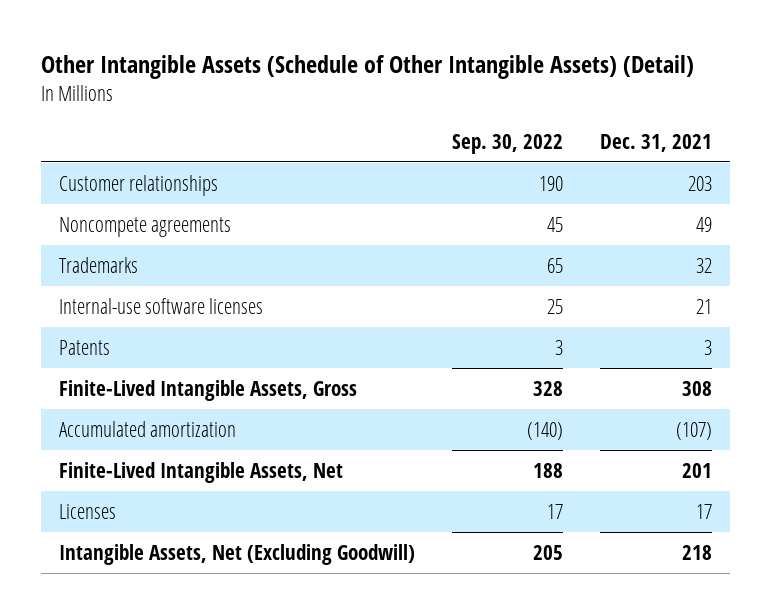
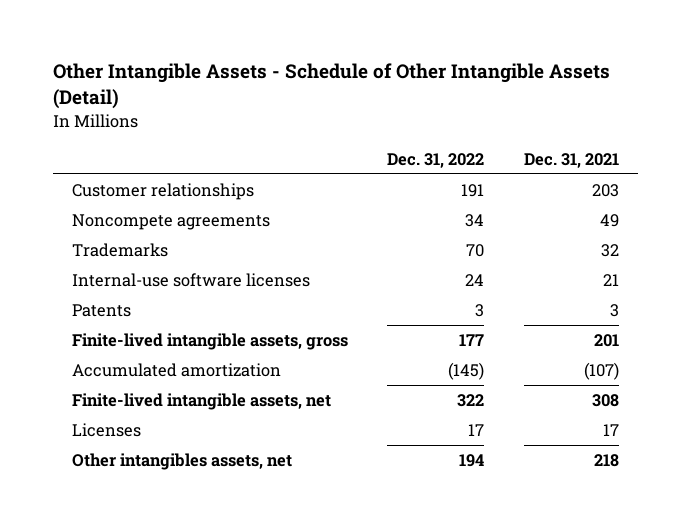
[41,55,695,80] Other Intangible Assets (Schedule of Other Intangible Assets) (Detail) -> [52,63,610,110] Other Intangible Assets - Schedule of Other Intangible Assets (Detail)
[451,133,563,154] Sep. 30, 2022 -> none
none -> [387,152,485,168] Dec. 31, 2022
[59,379,358,401] Finite-Lived Intangible Assets, Gross -> [72,333,349,351] Finite-lived intangible assets, gross
[681,380,712,396] 308 -> [593,334,619,348] 201
[59,461,344,483] Finite-Lived Intangible Assets, Net -> [72,393,332,411] Finite-lived intangible assets, net
[681,462,712,478] 201 -> [591,394,619,408] 308
[59,543,416,565] Intangible Assets, Net (Excluding Goodwill) -> [72,453,293,471] Other intangibles assets, net

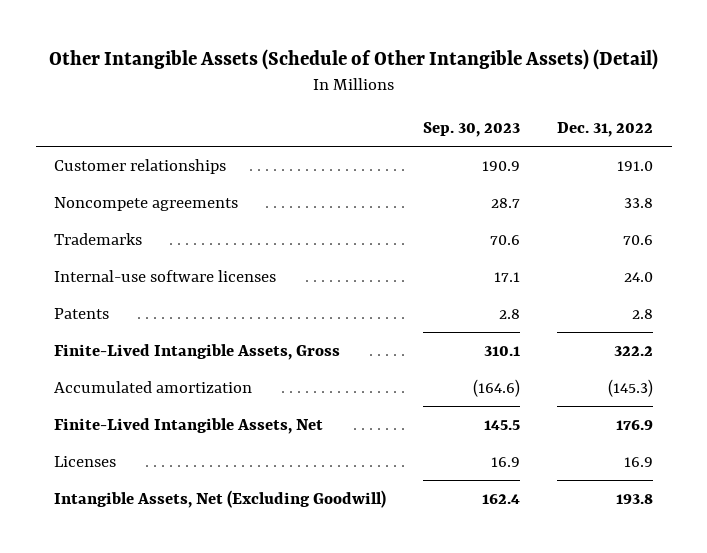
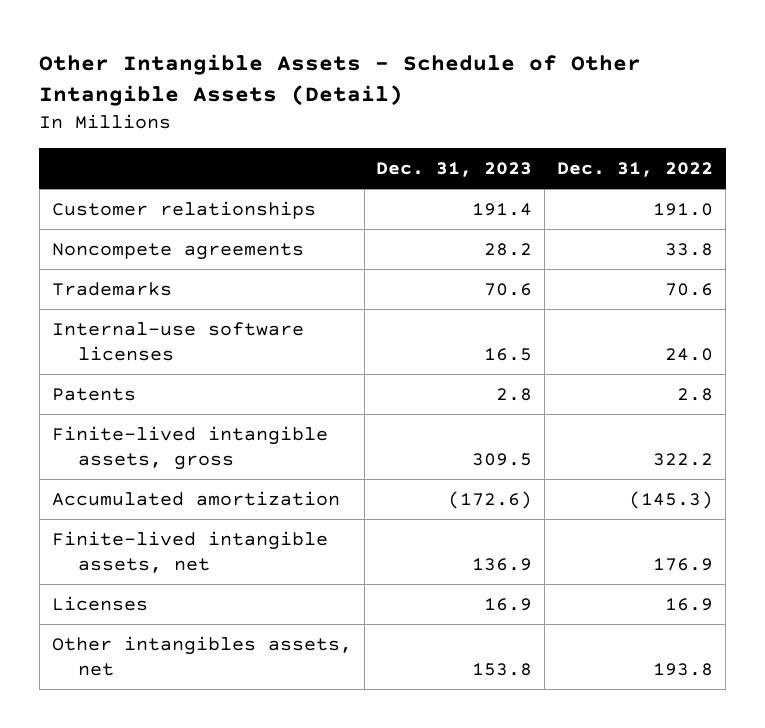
[48,48,658,70] Other Intangible Assets (Schedule of Other Intangible Assets) (Detail) -> [39,54,642,107] Other Intangible Assets - Schedule of Other Intangible Assets (Detail)
[423,122,521,138] Sep. 30, 2023 -> none
none -> [376,161,533,177] Dec. 31, 2023
[54,344,341,361] Finite-Lived Intangible Assets, Gross -> [51,426,328,470] Finite-lived intangible assets, gross
[54,418,324,435] Finite-Lived Intangible Assets, Net -> [51,531,328,573] Finite-lived intangible assets, net
[54,490,387,509] Intangible Assets, Net (Excluding Goodwill) -> [51,636,352,676] Other intangibles assets, net

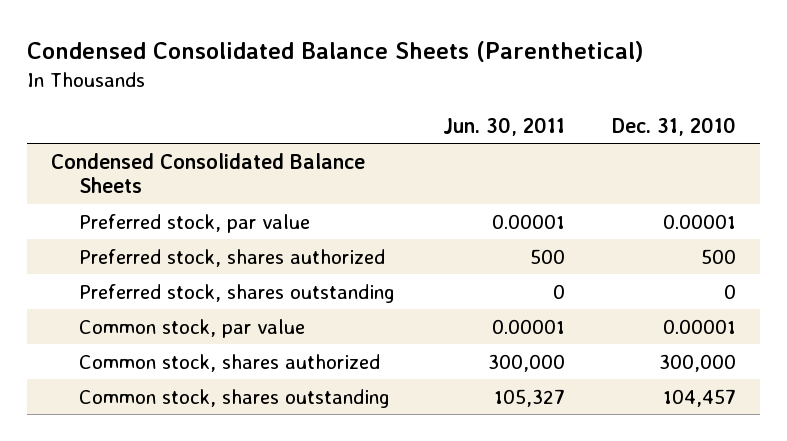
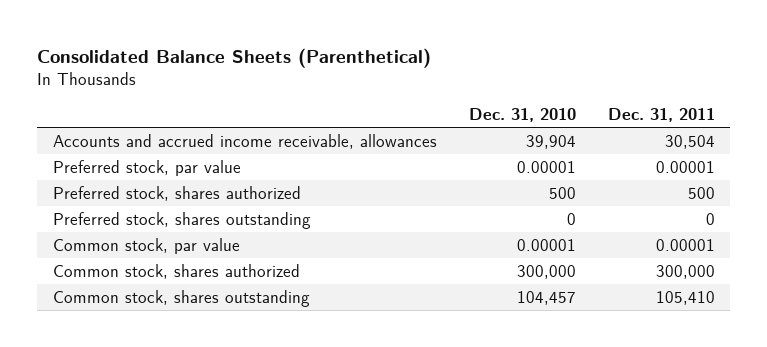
[26,41,644,63] Condensed Consolidated Balance Sheets (Parenthetical) -> [36,47,431,68] Consolidated Balance Sheets (Parenthetical)
[442,116,565,136] Jun. 30, 2011 -> none
none -> [607,108,715,123] Dec. 31, 2011
[50,152,365,194] Condensed Consolidated Balance Sheets -> none
none -> [52,133,437,149] Accounts and accrued income receivable, allowances

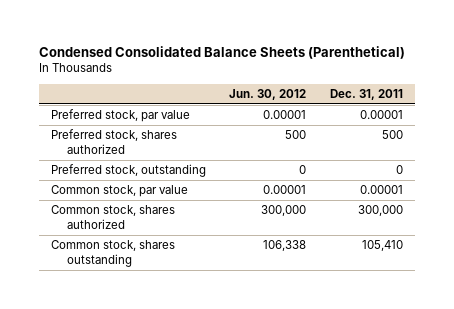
[36,47,431,68] Consolidated Balance Sheets (Parenthetical) -> [39,45,406,59] Condensed Consolidated Balance Sheets (Parenthetical)
[468,108,576,123] Dec. 31, 2010 -> none
none -> [229,89,307,101] Jun. 30, 2012
[52,133,437,149] Accounts and accrued income receivable, allowances -> none
[52,211,311,229] Preferred stock, shares outstanding -> [50,164,206,178] Preferred stock, outstanding

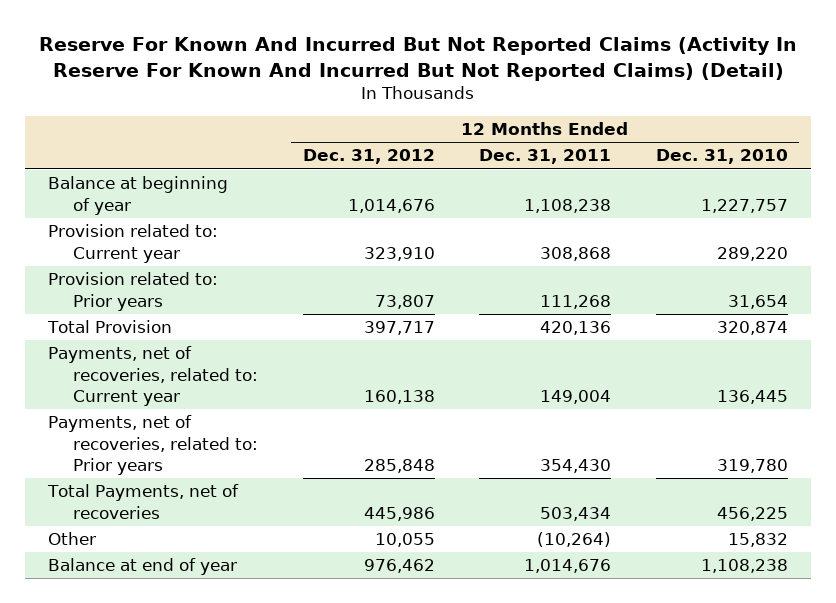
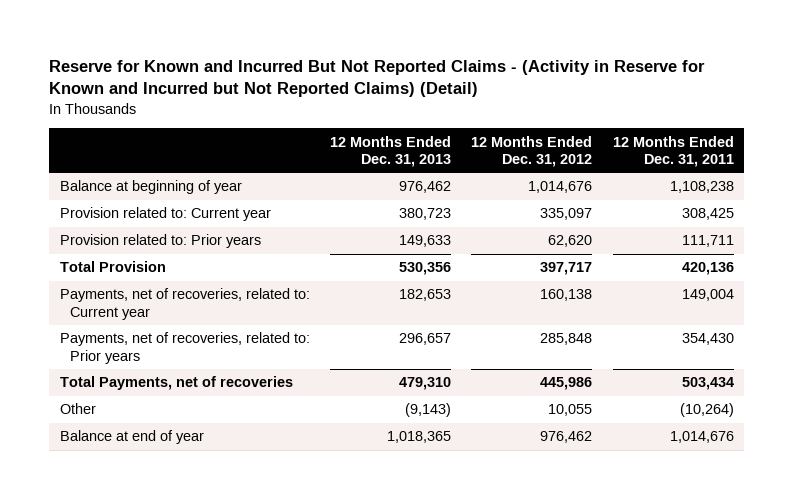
[38,36,797,81] Reserve For Known And Incurred But Not Reported Claims (Activity In Reserve For Known And Incurred But Not Reported Claims) (Detail) -> [49,59,706,98] Reserve for Known and Incurred But Not Reported Claims - (Activity in Reserve for Known and Incurred but Not Reported Claims) (Detail)
[656,149,789,165] Dec. 31, 2010 -> none
none -> [329,135,451,167] 12 Months Ended Dec. 31, 2013
[363,246,435,261] 323,910 -> [540,208,593,221] 335,097
[540,246,612,261] 308,868 -> [681,208,734,221] 308,425
[374,294,435,309] 73,807 -> [548,235,593,248] 62,620
[540,294,612,309] 111,268 -> [681,235,734,248] 111,711

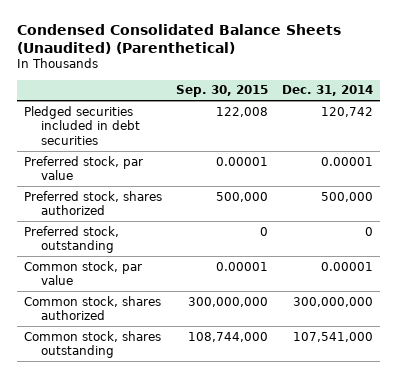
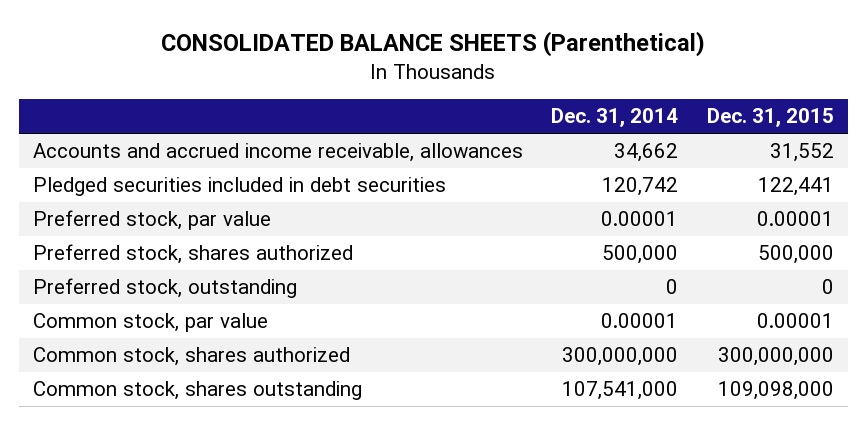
[16,23,341,54] Condensed Consolidated Balance Sheets (Unaudited) (Parenthetical) -> [161,30,706,57] CONSOLIDATED BALANCE SHEETS (Parenthetical)
[176,85,269,98] Sep. 30, 2015 -> none
none -> [706,108,834,128] Dec. 31, 2015
none -> [32,143,523,163] Accounts and accrued income receivable, allowances

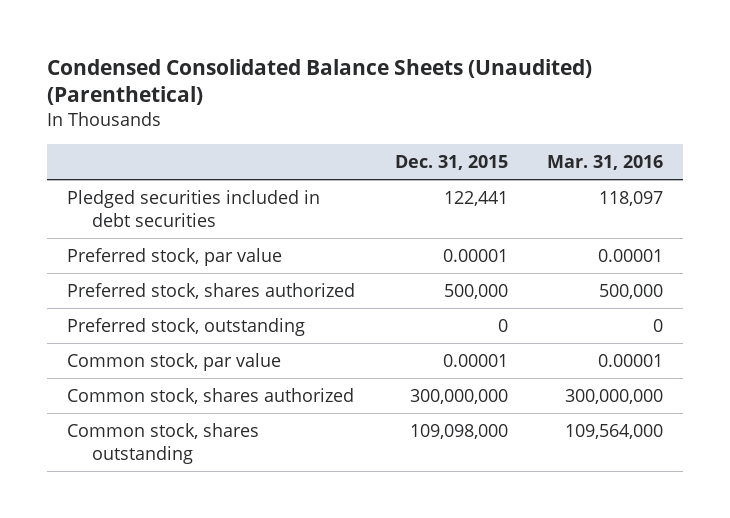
[161,30,706,57] CONSOLIDATED BALANCE SHEETS (Parenthetical) -> [47,58,593,106] Condensed Consolidated Balance Sheets (Unaudited) (Parenthetical)
[551,108,679,128] Dec. 31, 2014 -> none
none -> [547,155,664,171] Mar. 31, 2016
[32,143,523,163] Accounts and accrued income receivable, allowances -> none

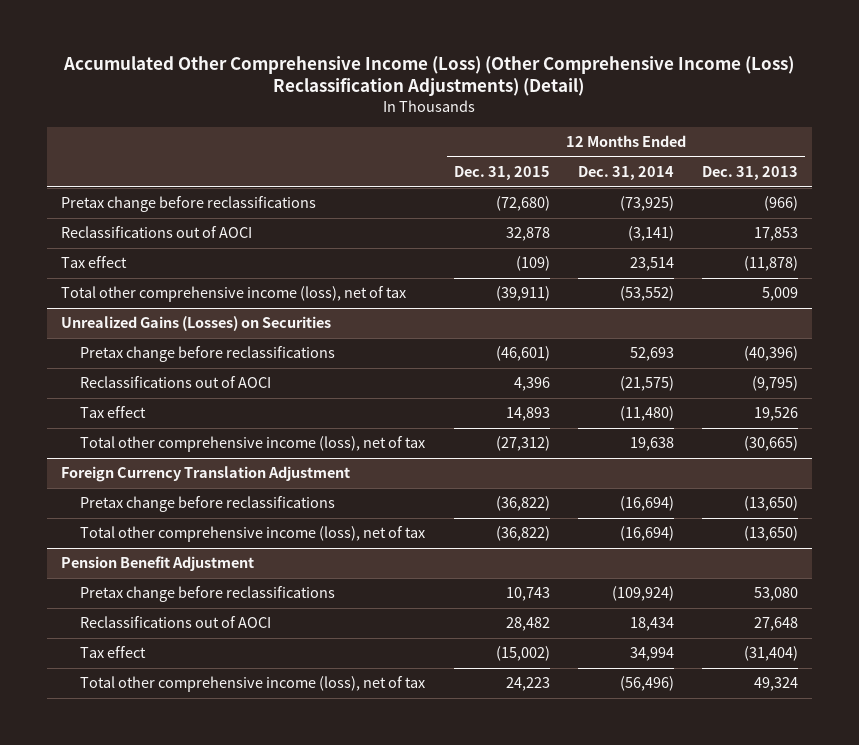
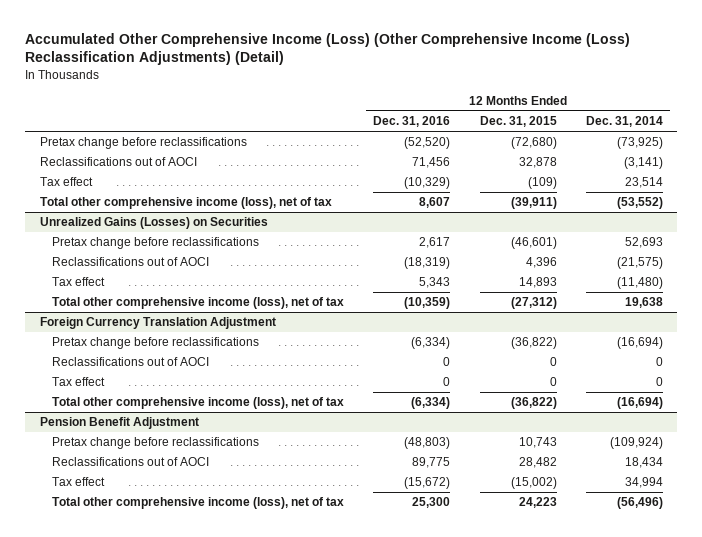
[701,166,798,181] Dec. 31, 2013 -> none
none -> [373,116,451,128] Dec. 31, 2016
none -> [52,357,210,367] Reclassifications out of AOCI
none -> [52,377,106,387] Tax effect

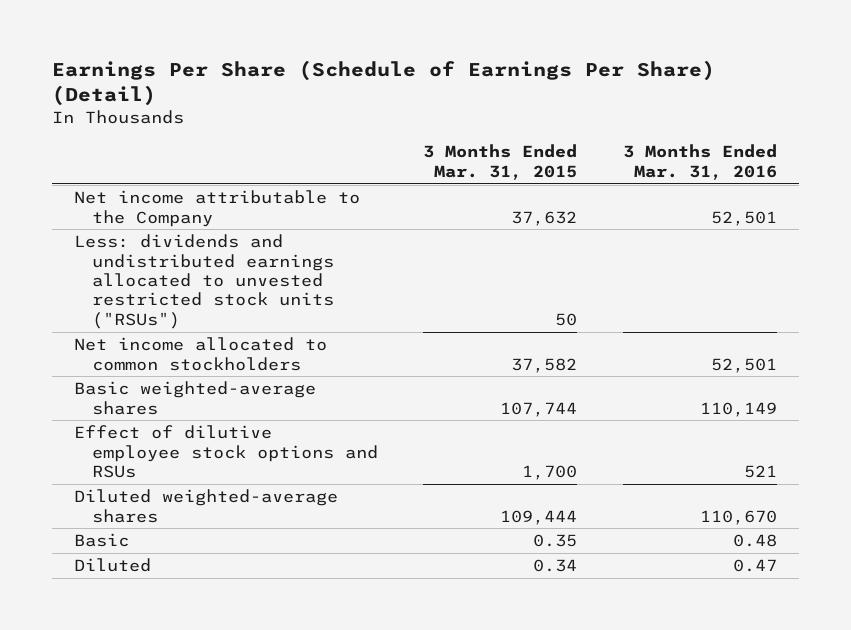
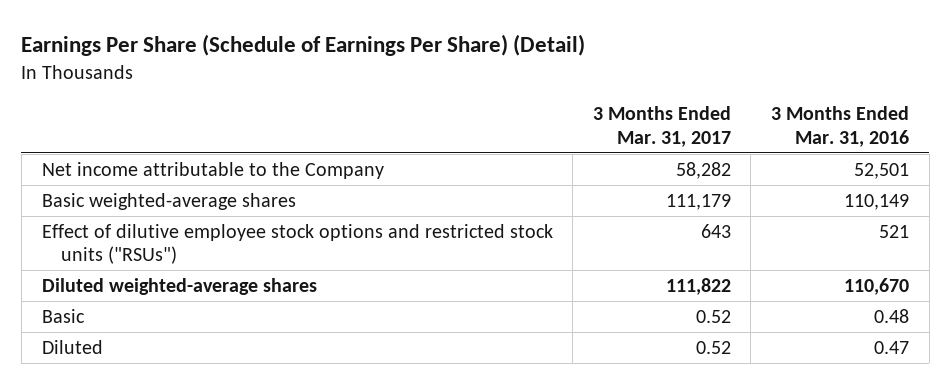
[423,144,578,180] 3 Months Ended Mar. 31, 2015 -> none
none -> [592,106,731,147] 3 Months Ended Mar. 31, 2017
[74,234,334,329] Less: dividends and undistributed earnings allocated to unvested restricted stock units ("RSUs") -> none
[74,337,328,371] Net income allocated to common stockholders -> none
[74,425,378,478] Effect of dilutive employee stock options and RSUs -> [41,223,553,265] Effect of dilutive employee stock options and restricted stock units ("RSUs")

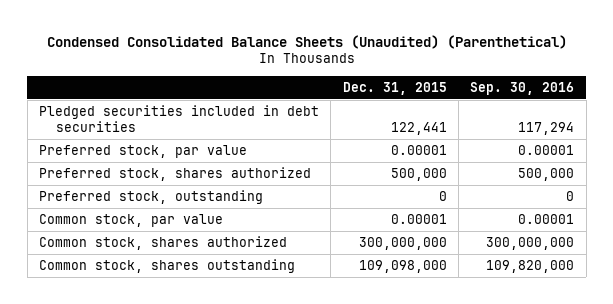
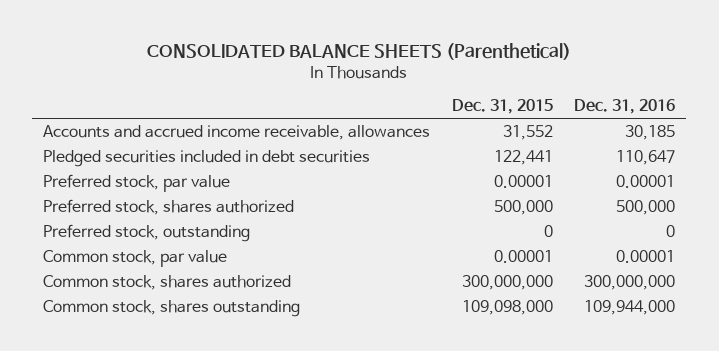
[46,34,567,49] Condensed Consolidated Balance Sheets (Unaudited) (Parenthetical) -> [147,42,572,60] CONSOLIDATED BALANCE SHEETS (Parenthetical)
[470,81,575,95] Sep. 30, 2016 -> none
none -> [574,99,676,115] Dec. 31, 2016
none -> [43,125,431,141] Accounts and accrued income receivable, allowances

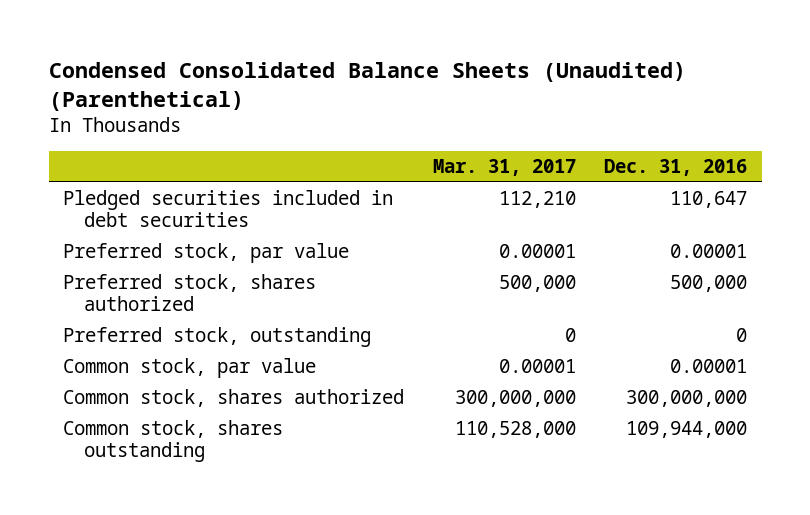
[147,42,572,60] CONSOLIDATED BALANCE SHEETS (Parenthetical) -> [48,61,686,111] Condensed Consolidated Balance Sheets (Unaudited) (Parenthetical)
[451,99,553,115] Dec. 31, 2015 -> none
none -> [432,159,576,177] Mar. 31, 2017
[43,125,431,141] Accounts and accrued income receivable, allowances -> none

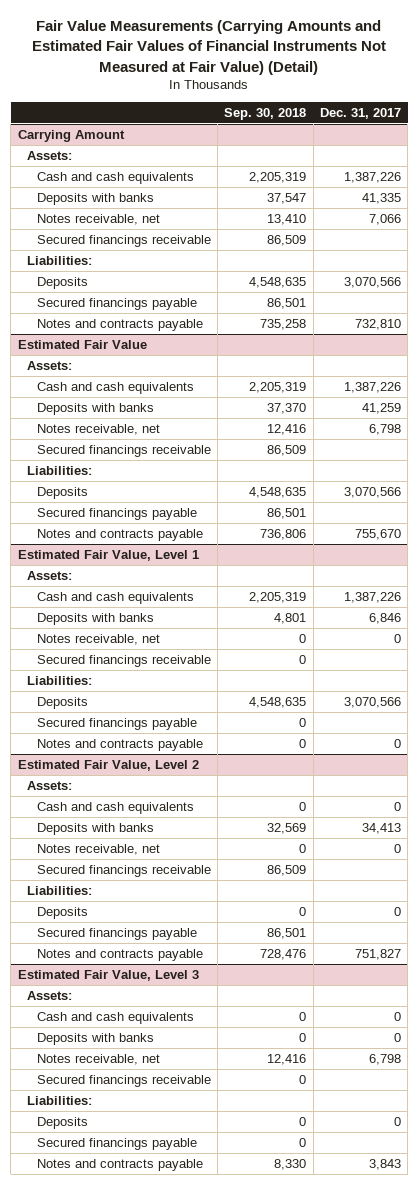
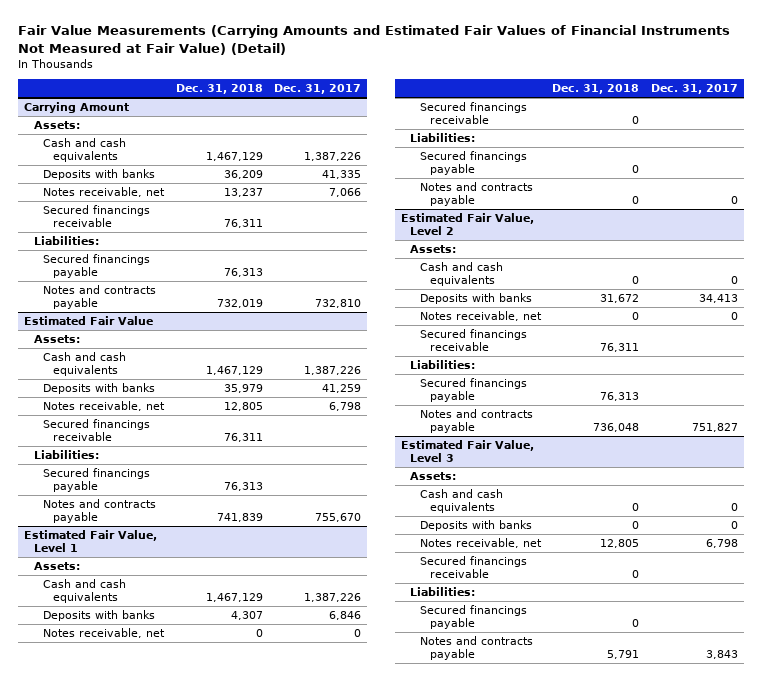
[224,108,307,121] Sep. 30, 2018 -> none
none -> [175,84,263,95] Dec. 31, 2018
[36,276,88,289] Deposits -> none
[36,486,88,499] Deposits -> none
[36,696,88,709] Deposits -> none
[36,906,88,919] Deposits -> none
[36,1116,88,1129] Deposits -> none

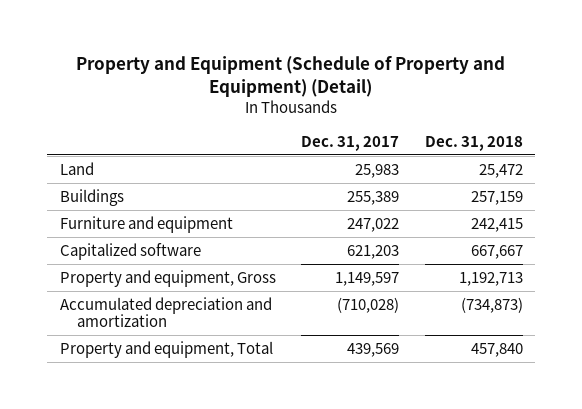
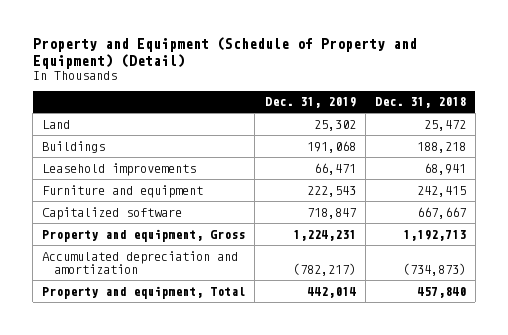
[301,135,400,151] Dec. 31, 2017 -> none
none -> [264,97,356,109] Dec. 31, 2019
[470,190,523,205] 257,159 -> [416,141,466,153] 188,218
none -> [42,162,197,176] Leasehold improvements

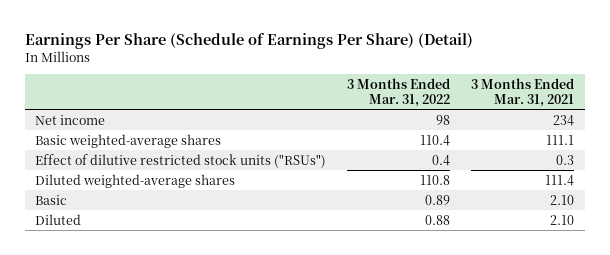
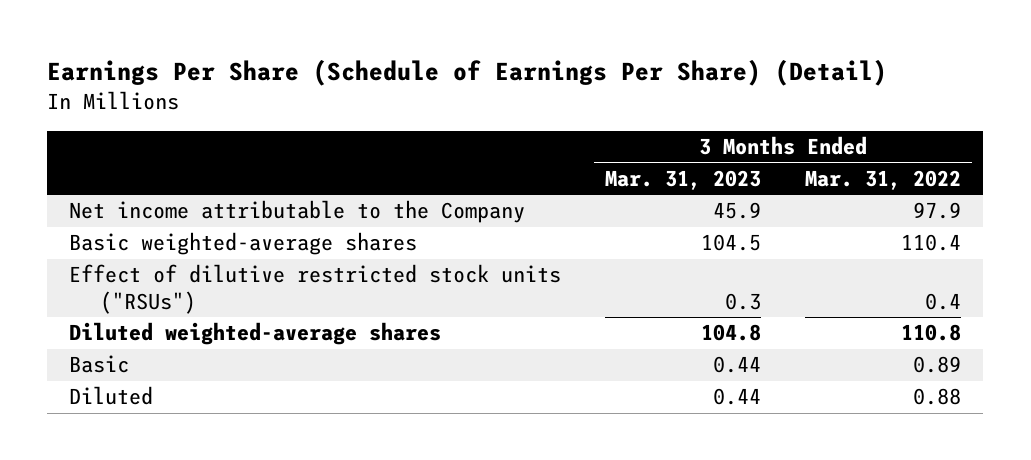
[471,77,575,108] 3 Months Ended Mar. 31, 2021 -> none
none -> [605,169,762,190] Mar. 31, 2023
[35,114,106,125] Net income -> [69,200,526,224] Net income attributable to the Company
[436,114,451,125] 98 -> [913,202,962,220] 97.9

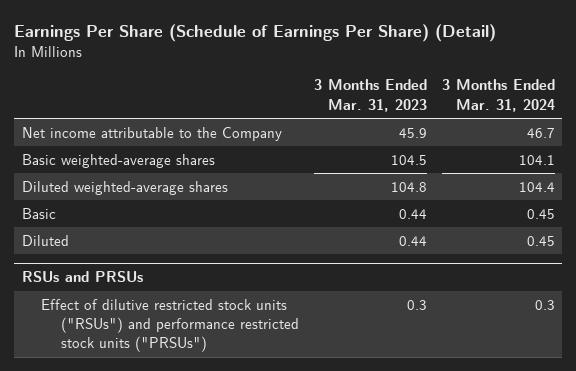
[805,169,962,190] Mar. 31, 2022 -> none
none -> [441,79,555,112] 3 Months Ended Mar. 31, 2024
[69,264,562,314] Effect of dilutive restricted stock units ("RSUs") -> none
none -> [21,271,143,283] RSUs and PRSUs
none -> [41,298,300,353] Effect of dilutive restricted stock units ("RSUs") and performance restricted stock units ("PRSUs")

